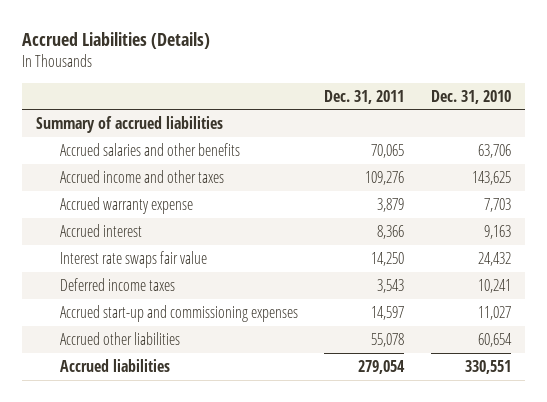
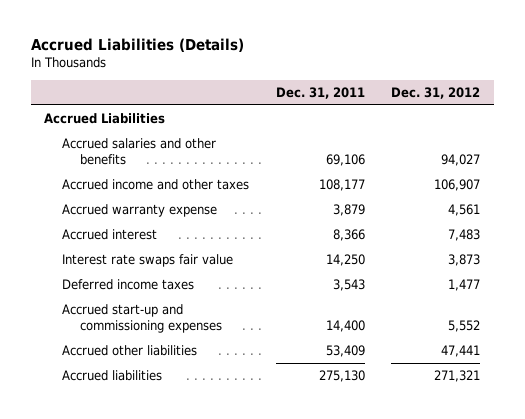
[431,89,512,104] Dec. 31, 2010 -> none
none -> [391,86,481,99] Dec. 31, 2012
[35,115,223,133] Summary of accrued liabilities -> [44,113,166,125] Accrued Liabilities
[371,143,405,158] 70,065 -> [325,153,365,166] 69,106
[365,170,405,185] 109,276 -> [318,179,365,192] 108,177
[371,305,405,320] 14,597 -> [325,319,365,332] 14,400
[371,332,405,347] 55,078 -> [325,345,365,358] 53,409
[358,359,406,374] 279,054 -> [318,370,365,383] 275,130

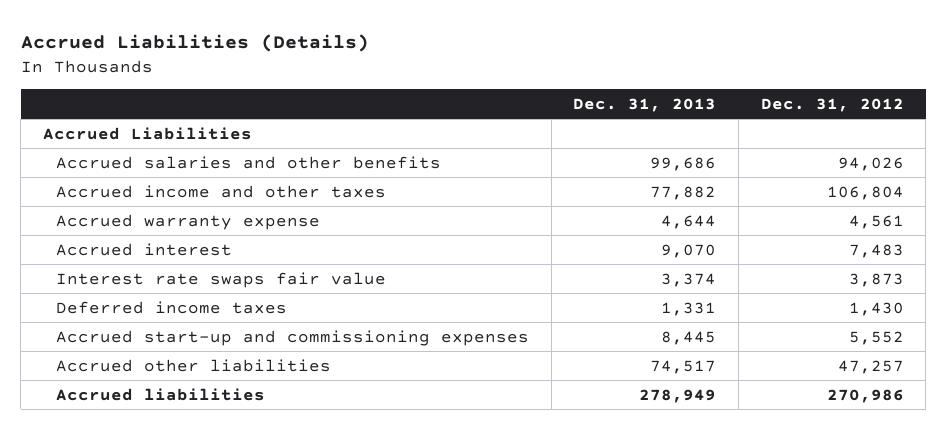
[275,86,365,99] Dec. 31, 2011 -> none
none -> [573,98,717,113] Dec. 31, 2013
[441,153,481,166] 94,027 -> [837,156,904,171] 94,026
[434,179,481,192] 106,907 -> [826,185,904,200] 106,804
[448,279,481,292] 1,477 -> [848,301,904,316] 1,430
[441,345,481,358] 47,441 -> [837,359,904,374] 47,257
[434,370,481,383] 271,321 -> [826,388,904,403] 270,986

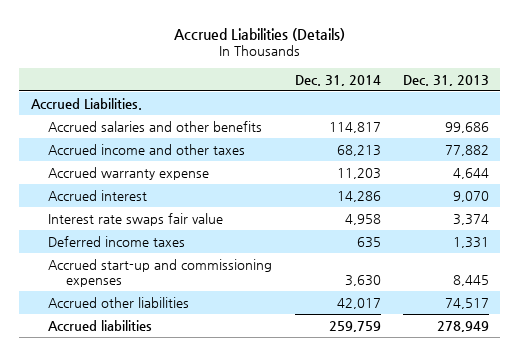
[760,98,904,113] Dec. 31, 2012 -> none
none -> [294,74,381,86] Dec. 31, 2014
[43,126,253,140] Accrued Liabilities -> [30,97,142,110] Accrued Liabilities.

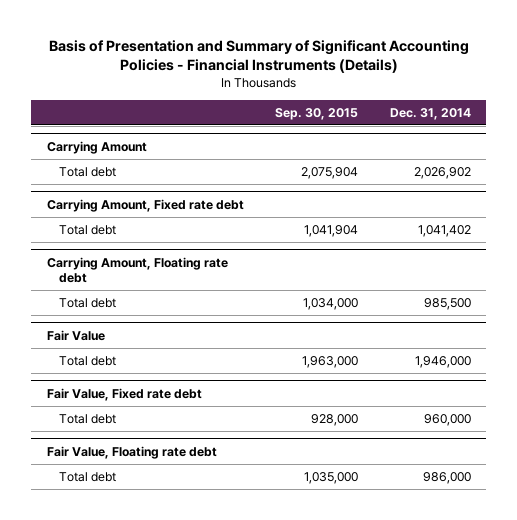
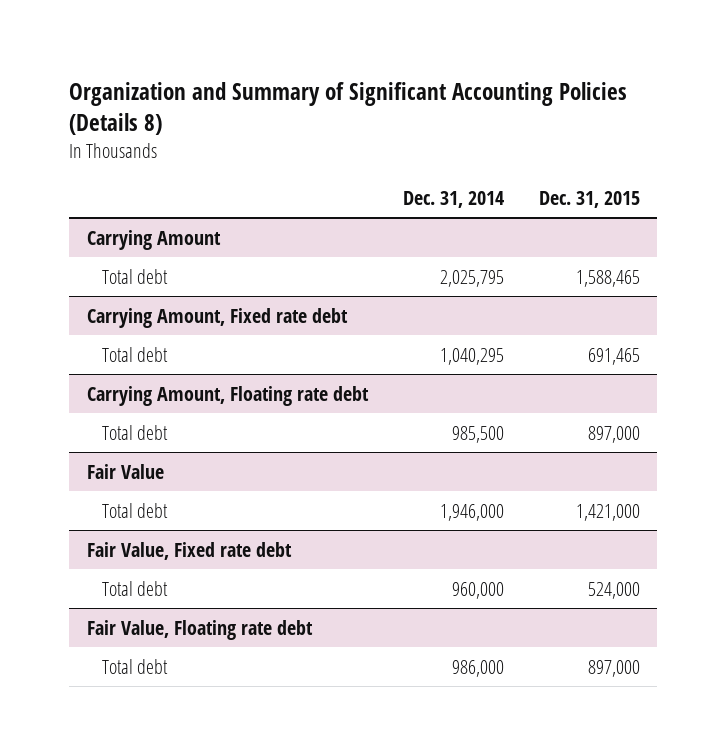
[48,39,469,74] Basis of Presentation and Summary of Significant Accounting Policies - Financial Instruments (Details) -> [69,82,628,136] Organization and Summary of Significant Accounting Policies (Details 8)
[275,107,359,120] Sep. 30, 2015 -> none
none -> [538,190,640,208] Dec. 31, 2015
[413,166,471,179] 2,026,902 -> [439,269,504,287] 2,025,795
[417,224,471,237] 1,041,402 -> [439,347,504,365] 1,040,295

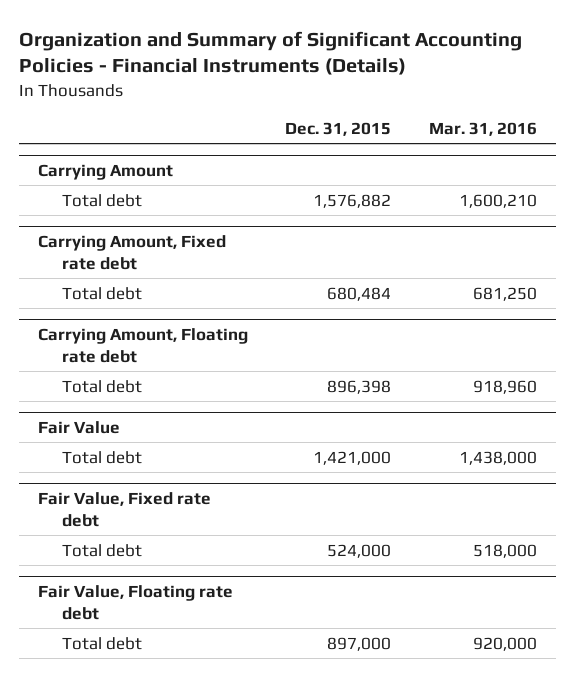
[69,82,628,136] Organization and Summary of Significant Accounting Policies (Details 8) -> [18,30,522,76] Organization and Summary of Significant Accounting Policies - Financial Instruments (Details)
[402,190,504,208] Dec. 31, 2014 -> none
none -> [428,121,537,136] Mar. 31, 2016
[575,269,640,287] 1,588,465 -> [313,193,392,208] 1,576,882
[587,347,640,365] 691,465 -> [327,286,392,301] 680,484
[587,425,640,443] 897,000 -> [327,379,392,394] 896,398

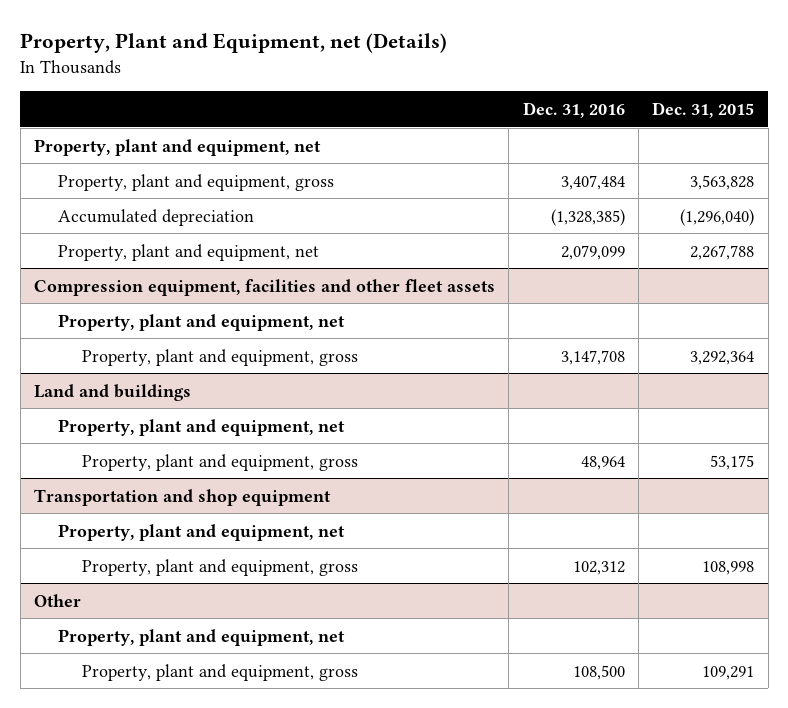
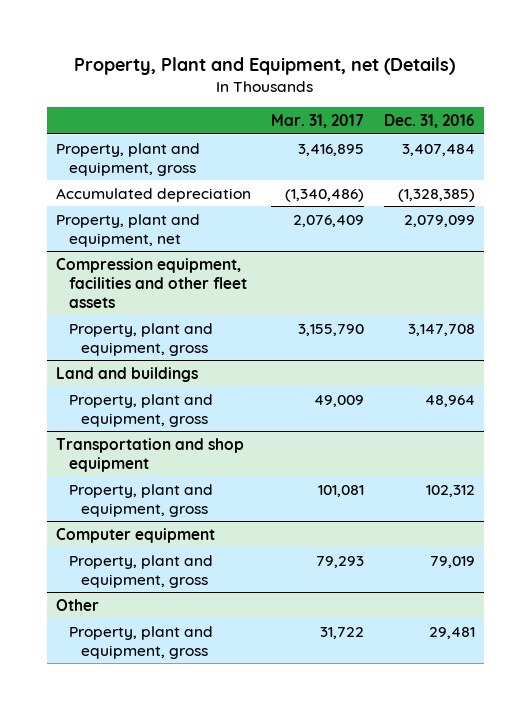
[652,101,755,118] Dec. 31, 2015 -> none
none -> [270,114,364,129] Mar. 31, 2017
[33,138,321,156] Property, plant and equipment, net -> none
[57,313,345,331] Property, plant and equipment, net -> none
[57,418,345,436] Property, plant and equipment, net -> none
[57,523,345,541] Property, plant and equipment, net -> none
none -> [56,527,216,543] Computer equipment
none -> [68,554,213,588] Property, plant and equipment, gross
[57,628,345,646] Property, plant and equipment, net -> none
[572,664,625,680] 108,500 -> [428,626,475,639] 29,481

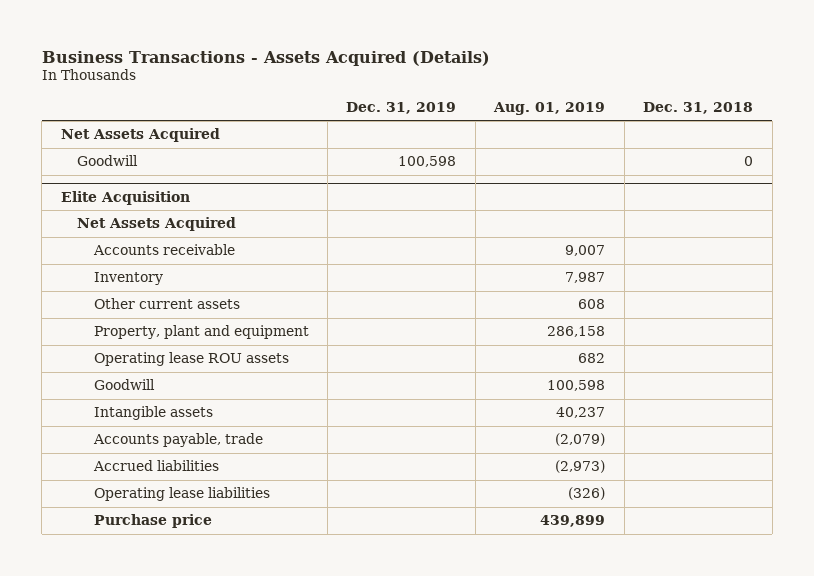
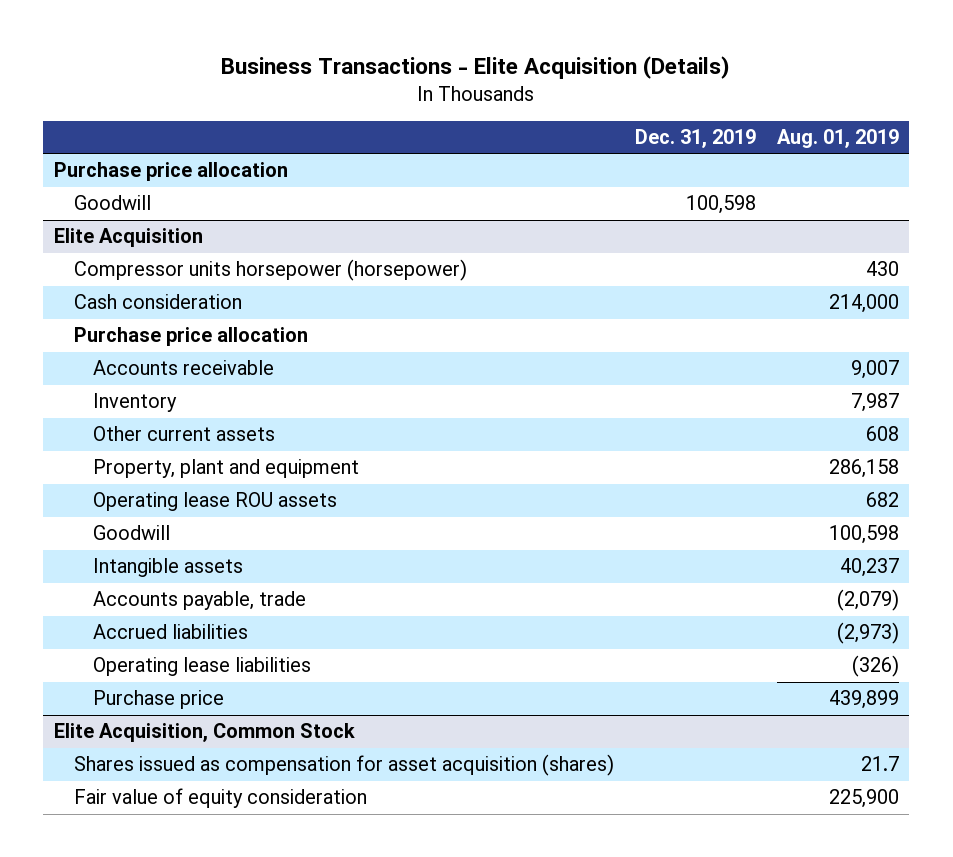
[41,50,490,66] Business Transactions - Assets Acquired (Details) -> [221,56,731,80] Business Transactions - Elite Acquisition (Details)
[643,101,754,114] Dec. 31, 2018 -> none
[60,128,220,143] Net Assets Acquired -> none
none -> [53,162,288,182] Purchase price allocation
[77,217,237,232] Net Assets Acquired -> none
none -> [73,259,467,282] Compressor units horsepower (horsepower)
none -> [73,294,242,310] Cash consideration
none -> [73,327,308,347] Purchase price allocation
none -> [53,723,355,743] Elite Acquisition, Common Stock
none -> [73,754,614,777] Shares issued as compensation for asset acquisition (shares)
none -> [73,788,367,809] Fair value of equity consideration

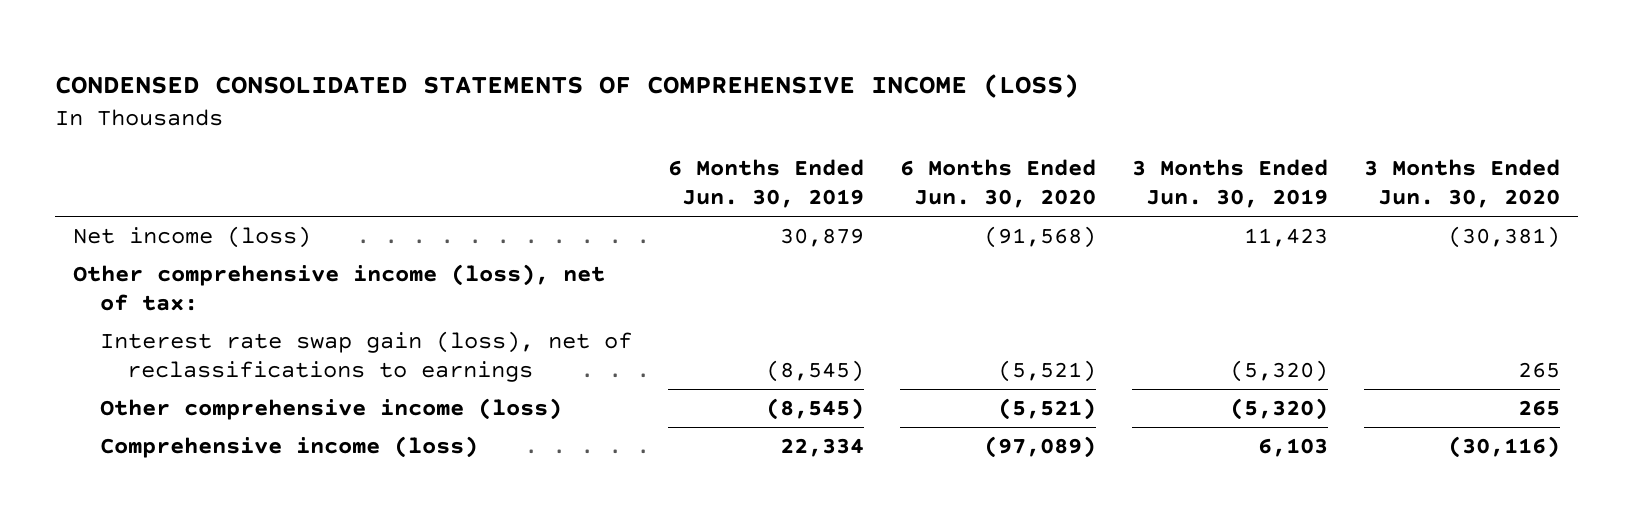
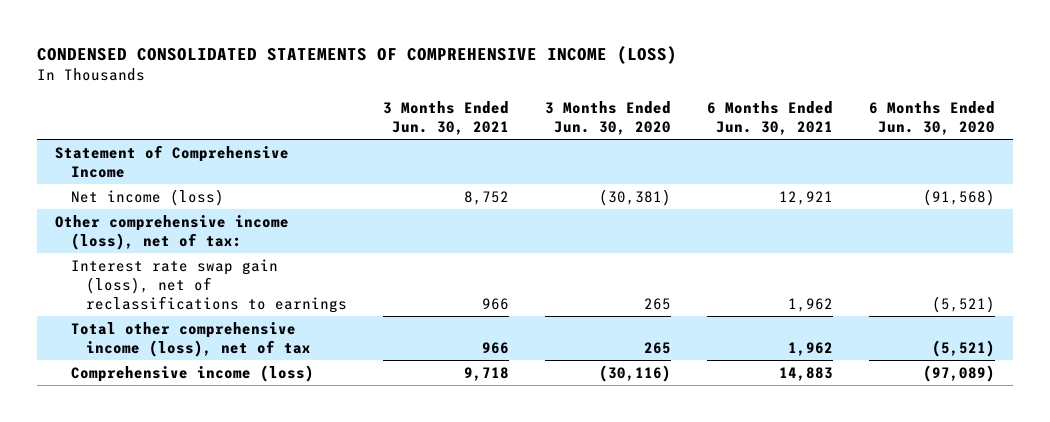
[668,159,865,209] 6 Months Ended Jun. 30, 2019 -> none
[1132,159,1329,209] 3 Months Ended Jun. 30, 2019 -> none
none -> [382,100,509,135] 3 Months Ended Jun. 30, 2021
none -> [707,100,834,135] 6 Months Ended Jun. 30, 2021
none -> [55,144,290,178] Statement of Comprehensive Income
[100,398,563,421] Other comprehensive income (loss) -> [70,321,311,357] Total other comprehensive income (loss), net of tax

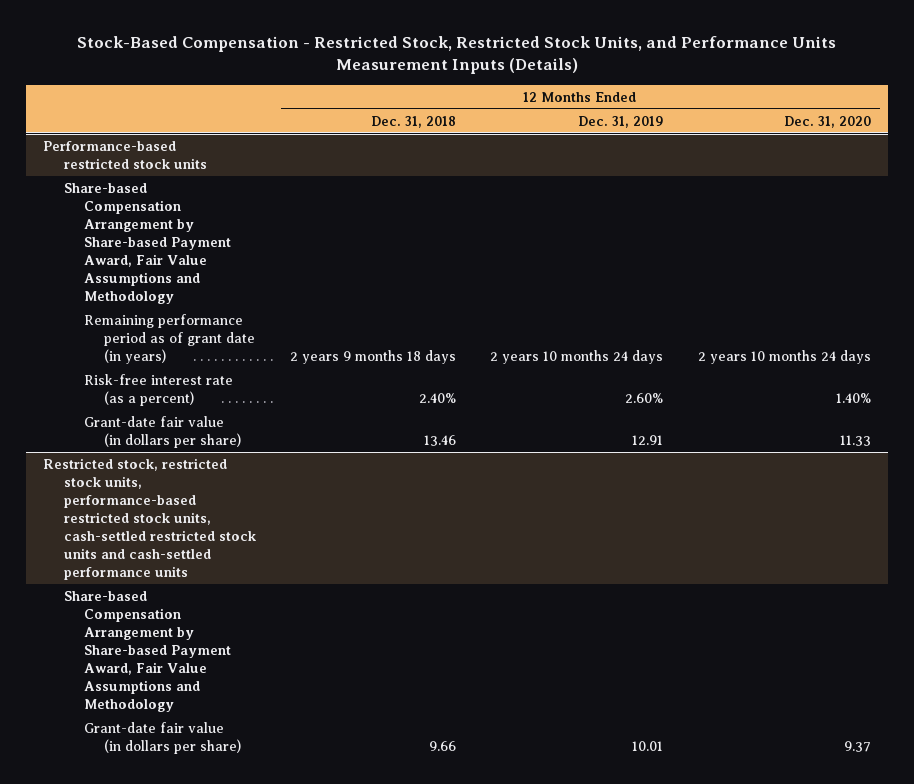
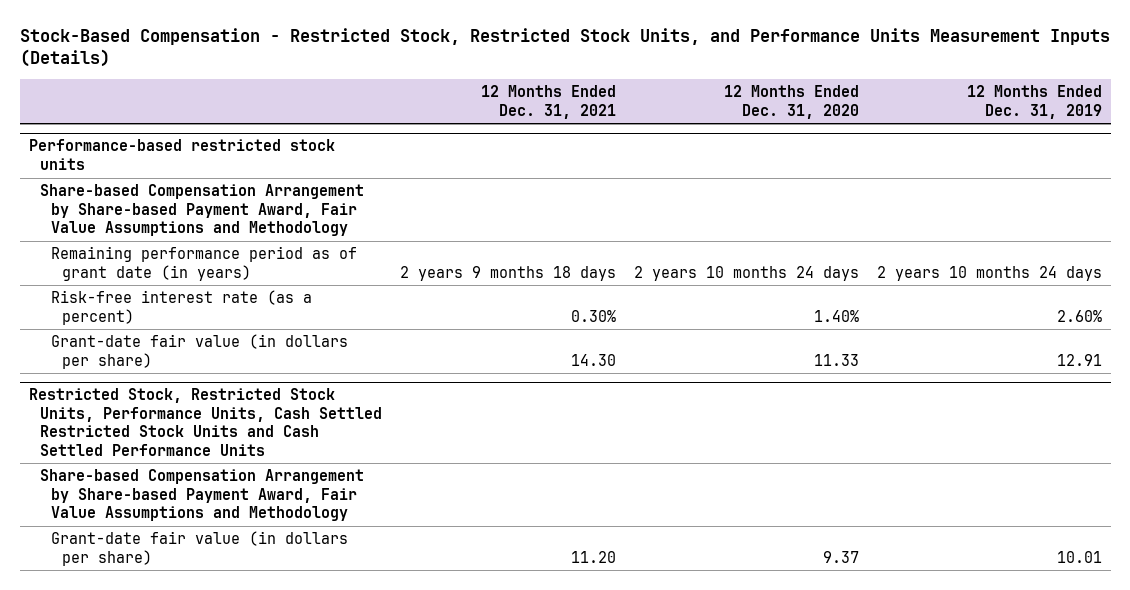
[371,115,457,128] Dec. 31, 2018 -> none
none -> [480,85,616,119] 12 Months Ended Dec. 31, 2021
[43,457,257,581] Restricted stock, restricted stock units, performance-based restricted stock units, cash-settled restricted stock units and cash-settled performance units -> [28,388,382,456] Restricted Stock, Restricted Stock Units, Performance Units, Cash Settled Restricted Stock Units and Cash Settled Performance Units

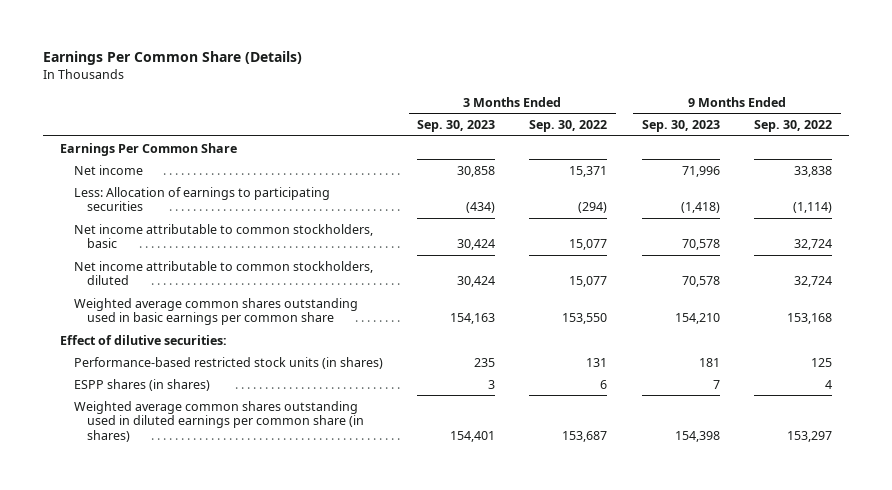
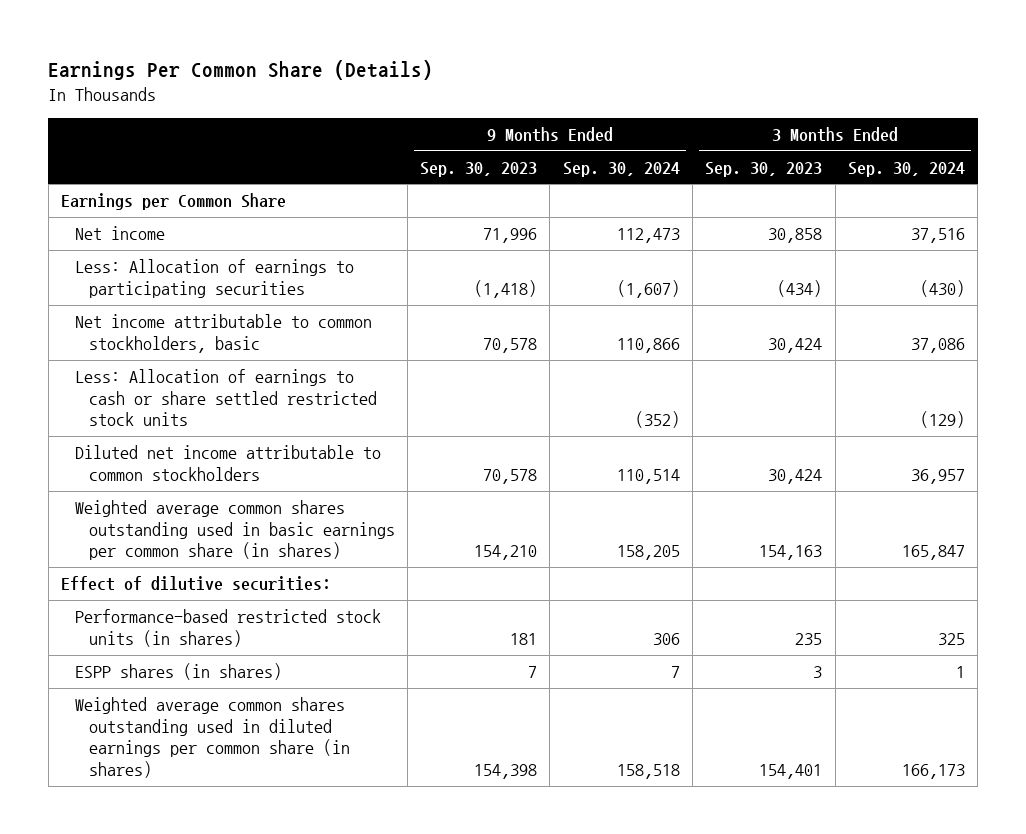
[529,120,608,133] Sep. 30, 2022 -> none
[754,120,833,133] Sep. 30, 2022 -> none
none -> [562,161,680,177] Sep. 30, 2024
none -> [847,161,965,177] Sep. 30, 2024
[60,142,238,156] Earnings Per Common Share -> [61,193,287,211] Earnings per Common Share
none -> [74,369,377,427] Less: Allocation of earnings to cash or share settled restricted stock units
[73,260,373,286] Net income attributable to common stockholders, diluted -> [74,445,381,481] Diluted net income attributable to common stockholders
[73,297,358,326] Weighted average common shares outstanding used in basic earnings per common share -> [74,500,395,561] Weighted average common shares outstanding used in basic earnings per common share (in shares)

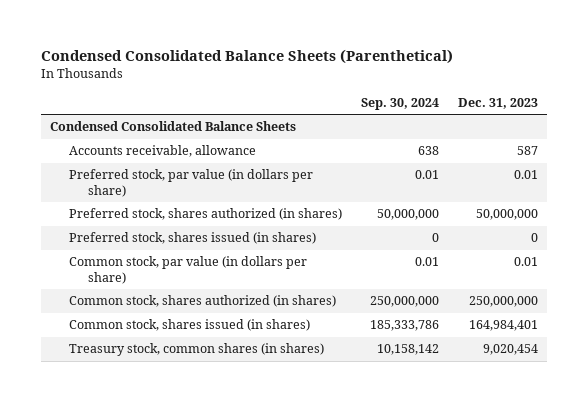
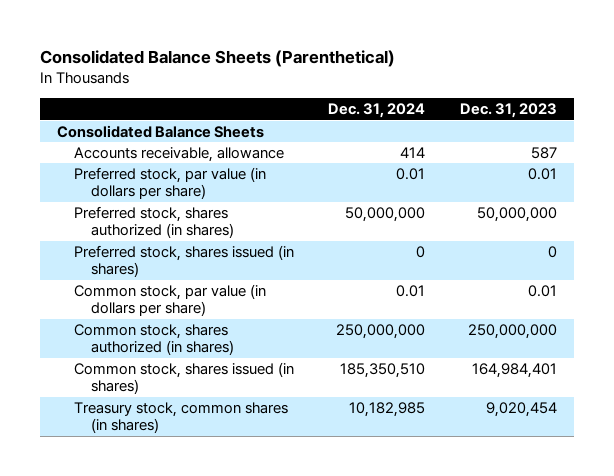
[41,48,454,64] Condensed Consolidated Balance Sheets (Parenthetical) -> [40,50,396,68] Consolidated Balance Sheets (Parenthetical)
[361,97,440,110] Sep. 30, 2024 -> none
none -> [328,103,426,119] Dec. 31, 2024
[50,121,297,132] Condensed Consolidated Balance Sheets -> [57,124,265,138] Consolidated Balance Sheets

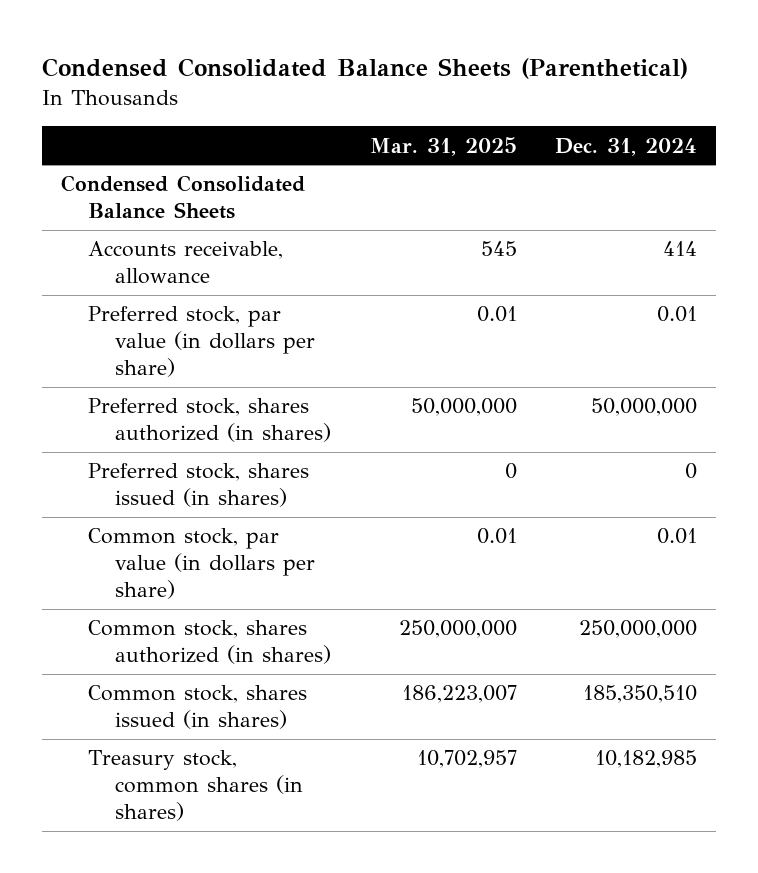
[40,50,396,68] Consolidated Balance Sheets (Parenthetical) -> [42,57,689,79] Condensed Consolidated Balance Sheets (Parenthetical)
[459,103,557,119] Dec. 31, 2023 -> none
none -> [369,136,517,156] Mar. 31, 2025
[57,124,265,138] Consolidated Balance Sheets -> [61,175,306,220] Condensed Consolidated Balance Sheets

